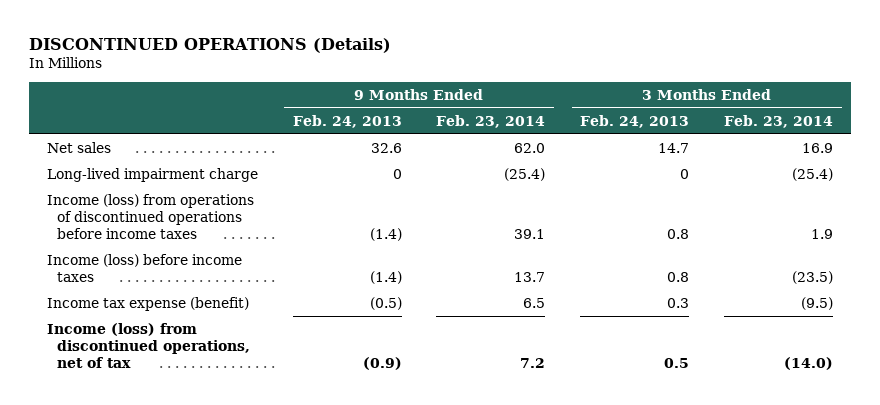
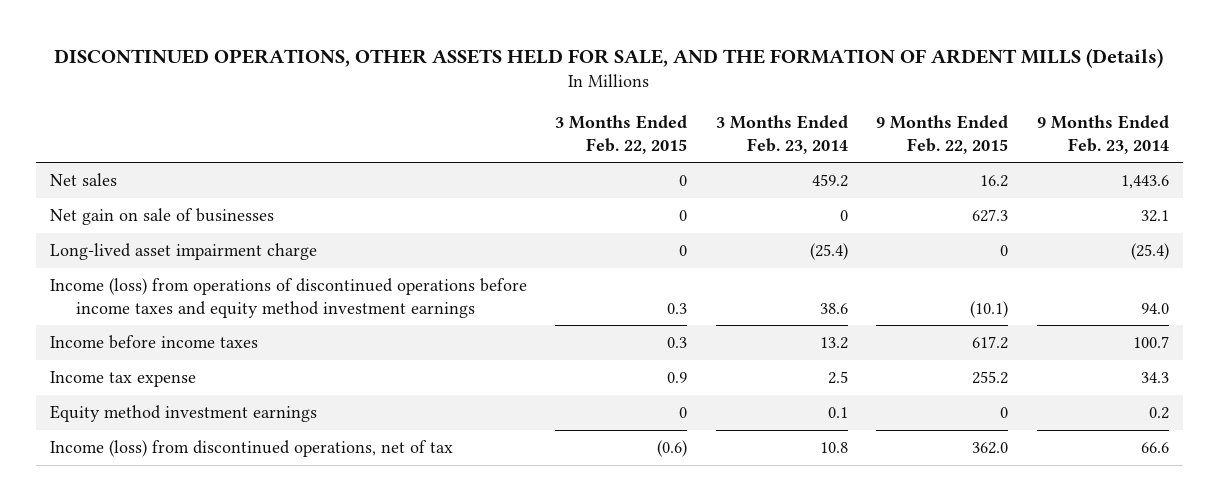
[29,38,392,54] DISCONTINUED OPERATIONS (Details) -> [54,48,1164,69] DISCONTINUED OPERATIONS, OTHER ASSETS HELD FOR SALE, AND THE FORMATION OF ARDENT MILLS (Details)
[292,114,402,128] Feb. 24, 2013 -> none
[580,114,690,128] Feb. 24, 2013 -> none
none -> [555,115,688,154] 3 Months Ended Feb. 22, 2015
none -> [876,115,1009,154] 9 Months Ended Feb. 22, 2015
[514,142,546,153] 62.0 -> [1120,175,1169,190] 1,443.6
[802,142,834,153] 16.9 -> [811,174,848,188] 459.2
none -> [49,208,274,226] Net gain on sale of businesses
[46,167,258,182] Long-lived impairment charge -> [49,243,317,261] Long-lived asset impairment charge
[46,193,254,240] Income (loss) from operations of discontinued operations before income taxes -> [49,278,527,318] Income (loss) from operations of discontinued operations before income taxes and equity method investment earnings
[514,229,546,240] 39.1 -> [1140,302,1169,314] 94.0
[811,229,834,240] 1.9 -> [819,302,848,314] 38.6
[46,253,242,283] Income (loss) before income taxes -> [49,335,258,350] Income before income taxes
[514,272,546,283] 13.7 -> [1132,336,1169,349] 100.7
[792,271,834,285] (23.5) -> [819,337,848,350] 13.2
[46,296,249,311] Income tax expense (benefit) -> [49,371,196,388] Income tax expense
[523,297,546,308] 6.5 -> [1140,372,1169,384] 34.3
[801,296,834,310] (9.5) -> [827,371,848,385] 2.5
none -> [49,405,317,423] Equity method investment earnings
[520,358,546,369] 7.2 -> [1140,442,1169,454] 66.6
[784,357,834,371] (14.0) -> [819,442,848,454] 10.8

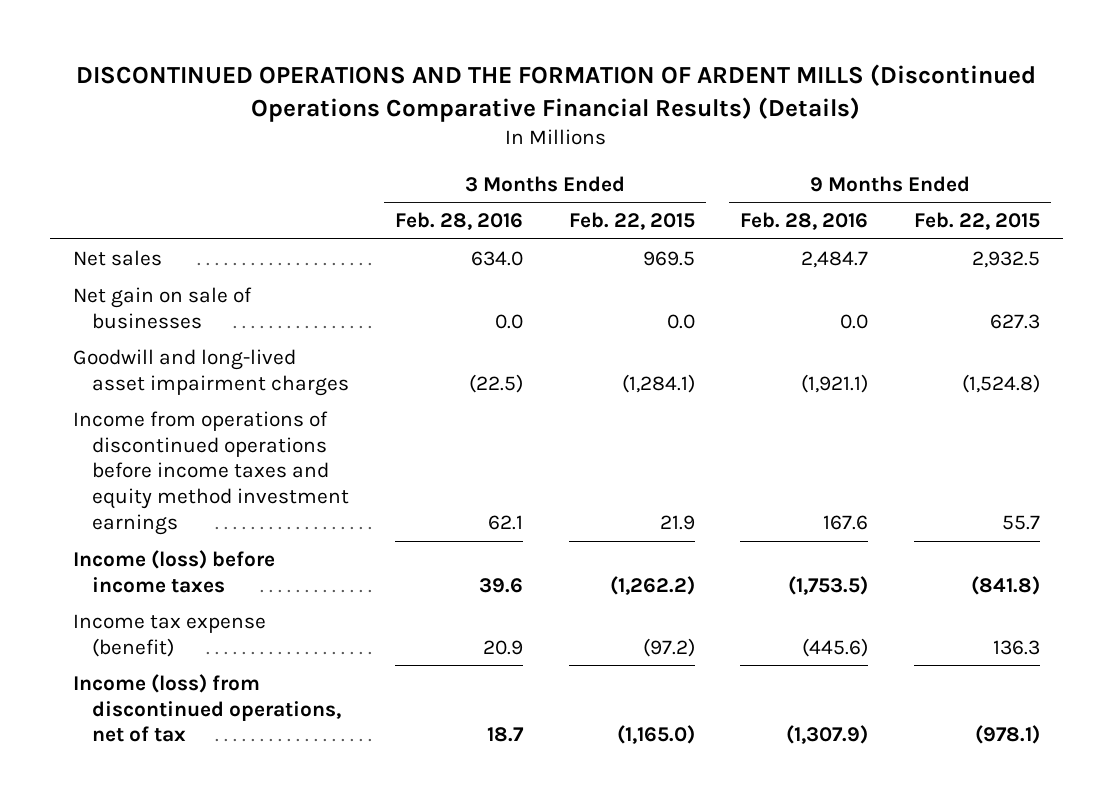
[54,48,1164,69] DISCONTINUED OPERATIONS, OTHER ASSETS HELD FOR SALE, AND THE FORMATION OF ARDENT MILLS (Details) -> [76,63,1037,122] DISCONTINUED OPERATIONS AND THE FORMATION OF ARDENT MILLS (Discontinued Operations Comparative Financial Results) (Details)
[715,115,848,154] 3 Months Ended Feb. 23, 2014 -> none
[1036,115,1169,154] 9 Months Ended Feb. 23, 2014 -> none
none -> [395,212,524,231] Feb. 28, 2016
none -> [740,212,869,231] Feb. 28, 2016
[49,405,317,423] Equity method investment earnings -> none
[679,175,688,187] 0 -> [642,251,695,267] 969.5
[980,175,1009,188] 16.2 -> [971,251,1040,269] 2,932.5
[679,210,688,222] 0 -> [666,313,695,329] 0.0
[49,243,317,261] Long-lived asset impairment charge -> [72,349,350,396] Goodwill and long-lived asset impairment charges
[679,245,688,257] 0 -> [621,373,695,393] (1,284.1)
[1000,245,1009,257] 0 -> [961,373,1040,393] (1,524.8)
[49,278,527,318] Income (loss) from operations of discontinued operations before income taxes and equity method investment earnings -> [72,411,350,535] Income from operations of discontinued operations before income taxes and equity method investment earnings
[667,302,688,314] 0.3 -> [659,514,695,530] 21.9
[970,300,1009,318] (10.1) -> [1001,514,1040,530] 55.7
[49,335,258,350] Income before income taxes -> [72,550,275,593] Income (loss) before income taxes
[667,337,688,349] 0.3 -> [609,575,695,595] (1,262.2)
[972,336,1009,350] 617.2 -> [970,575,1040,595] (841.8)
[49,371,196,388] Income tax expense -> [72,614,266,657] Income tax expense (benefit)
[667,372,688,384] 0.9 -> [642,637,695,657] (97.2)
[972,371,1009,385] 255.2 -> [992,639,1040,655] 136.3
[657,440,688,458] (0.6) -> [616,725,695,745] (1,165.0)
[972,442,1009,455] 362.0 -> [974,725,1040,745] (978.1)

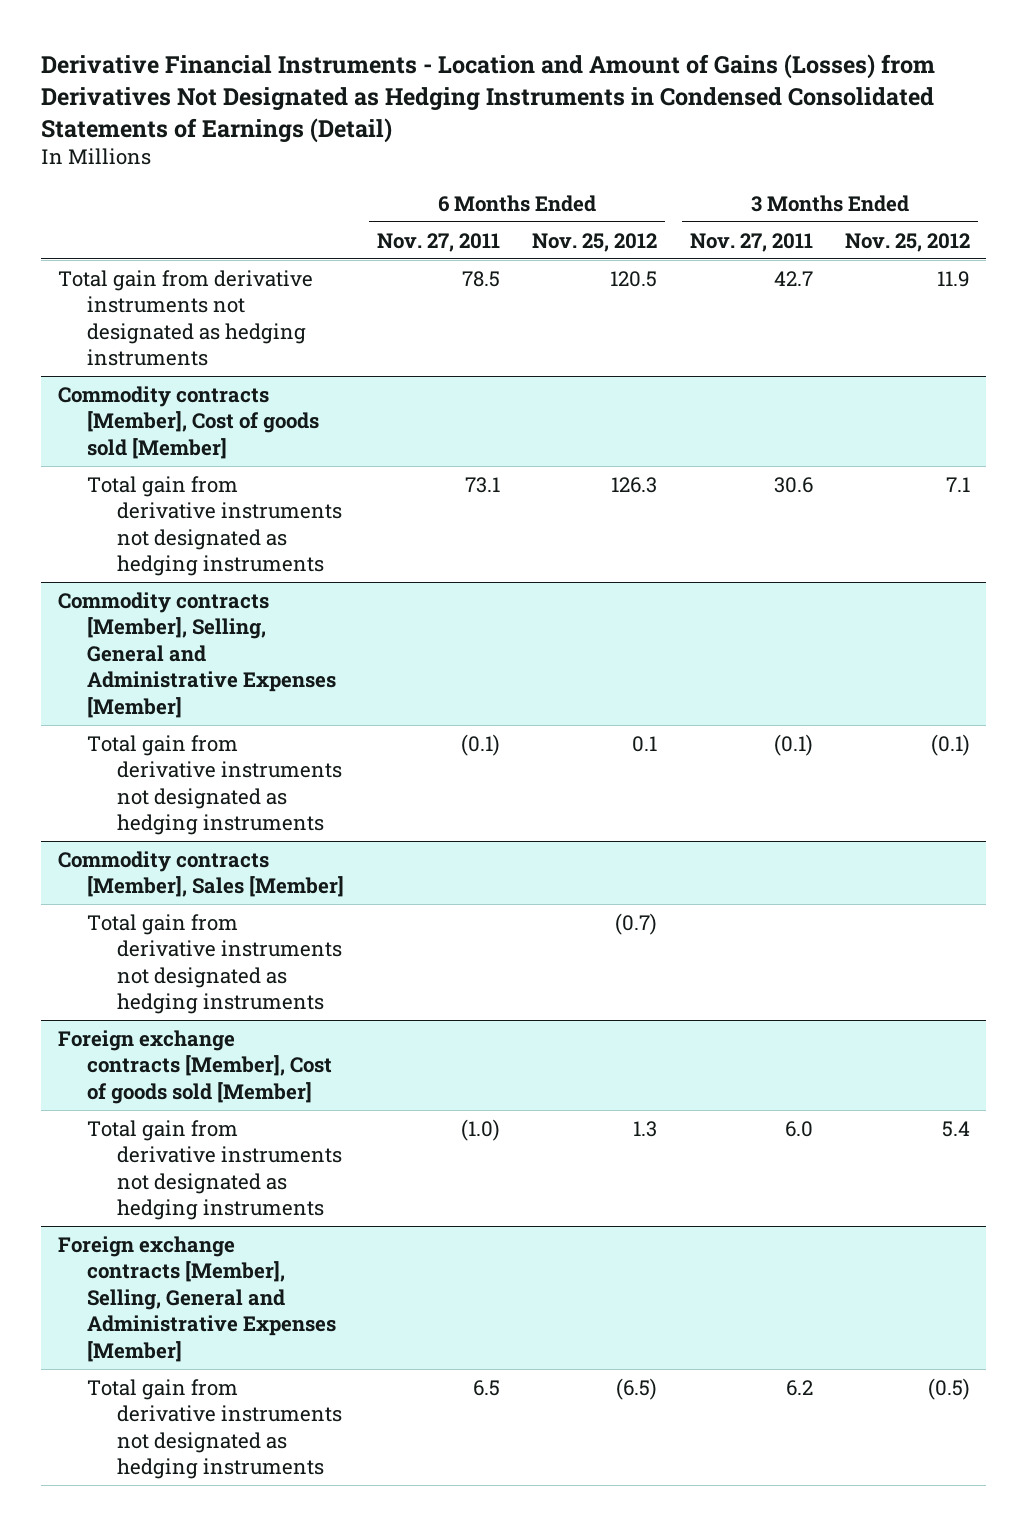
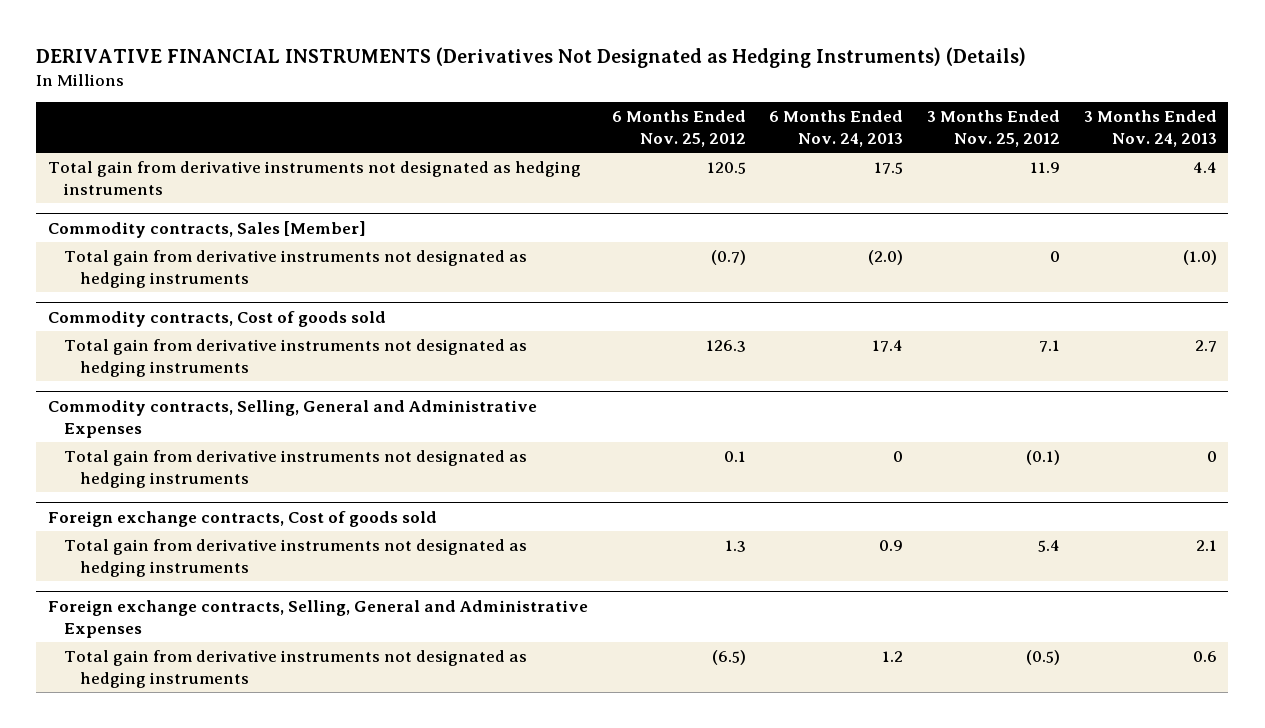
[41,54,936,143] Derivative Financial Instruments - Location and Amount of Gains (Losses) from Derivatives Not Designated as Hedging Instruments in Condensed Consolidated Statements of Earnings (Detail) -> [36,46,1027,68] DERIVATIVE FINANCIAL INSTRUMENTS (Derivatives Not Designated as Hedging Instruments) (Details)
[376,232,500,252] Nov. 27, 2011 -> none
[689,232,813,252] Nov. 27, 2011 -> none
none -> [769,110,904,148] 6 Months Ended Nov. 24, 2013
none -> [1083,110,1217,148] 3 Months Ended Nov. 24, 2013
none -> [48,220,367,238] Commodity contracts, Sales [Member]
none -> [64,249,528,288] Total gain from derivative instruments not designated as hedging instruments
[57,385,320,459] Commodity contracts [Member], Cost of goods sold [Member] -> [48,310,387,327] Commodity contracts, Cost of goods sold
[57,591,337,718] Commodity contracts [Member], Selling, General and Administrative Expenses [Member] -> [48,399,538,438] Commodity contracts, Selling, General and Administrative Expenses
[57,850,345,898] Commodity contracts [Member], Sales [Member] -> none
[87,913,343,1015] Total gain from derivative instruments not designated as hedging instruments -> none
[57,1029,333,1104] Foreign exchange contracts [Member], Cost of goods sold [Member] -> [48,510,438,527] Foreign exchange contracts, Cost of goods sold
[57,1235,337,1362] Foreign exchange contracts [Member], Selling, General and Administrative Expenses [Member] -> [48,599,589,638] Foreign exchange contracts, Selling, General and Administrative Expenses

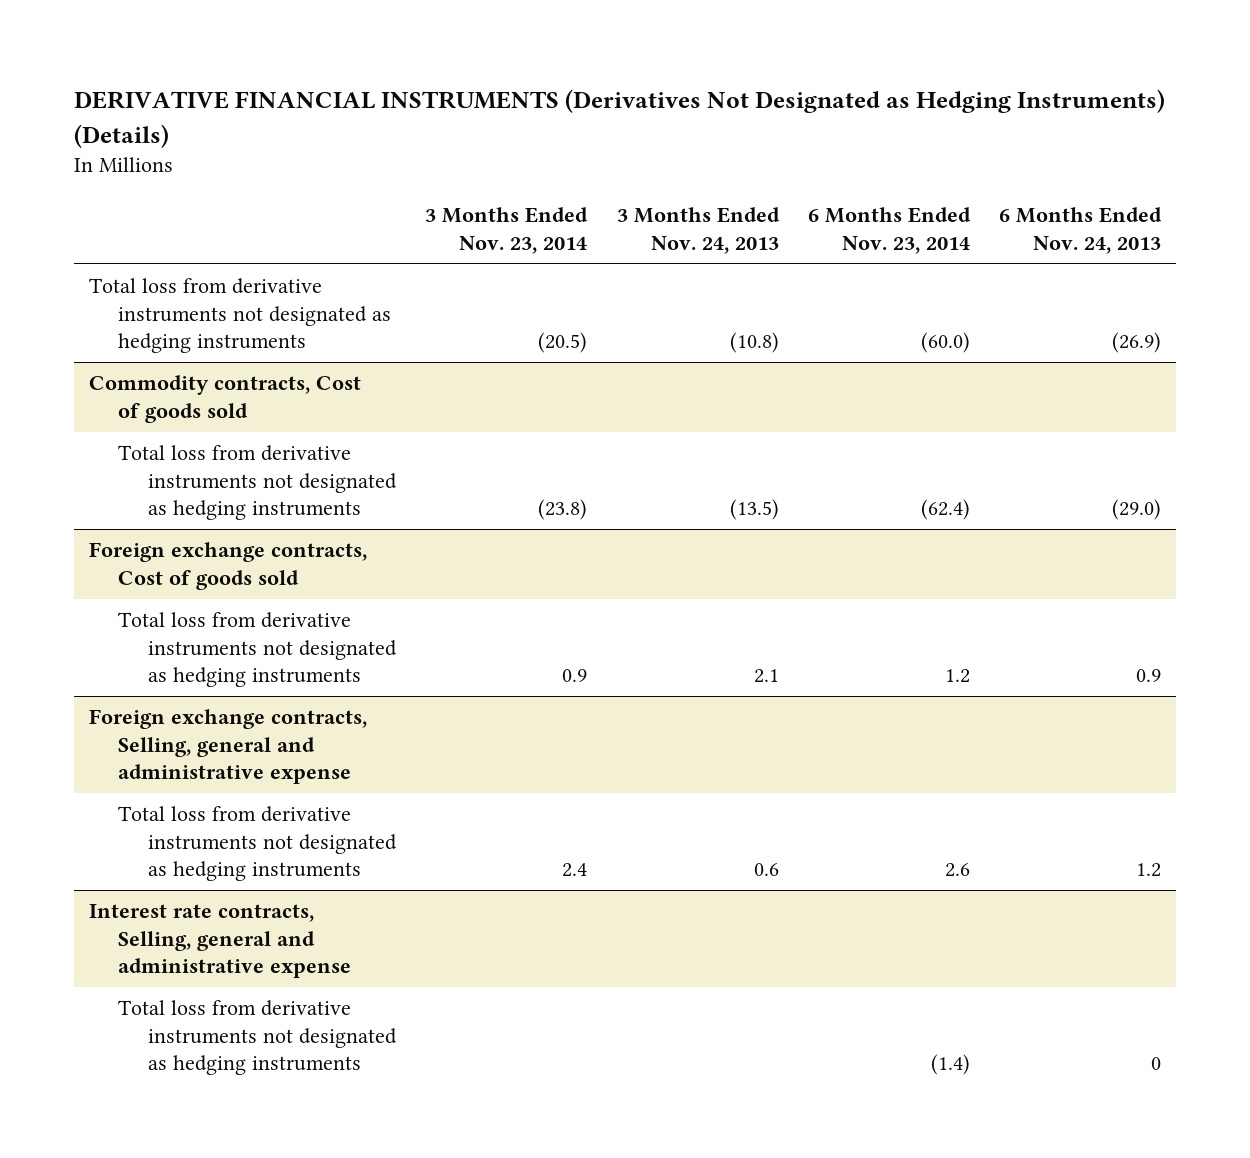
[611,110,746,148] 6 Months Ended Nov. 25, 2012 -> none
[926,110,1060,148] 3 Months Ended Nov. 25, 2012 -> none
none -> [425,207,589,254] 3 Months Ended Nov. 23, 2014
none -> [807,207,971,254] 6 Months Ended Nov. 23, 2014
[48,220,367,238] Commodity contracts, Sales [Member] -> none
[64,249,528,288] Total gain from derivative instruments not designated as hedging instruments -> none
[48,160,582,195] Total gain from derivative instruments not designated as hedging instruments -> [89,278,392,353] Total loss from derivative instruments not designated as hedging instruments
[874,161,904,174] 17.5 -> [1112,331,1162,353] (26.9)
[1192,161,1217,173] 4.4 -> [729,331,779,353] (10.8)
[48,399,538,438] Commodity contracts, Selling, General and Administrative Expenses -> none
[64,449,528,488] Total gain from derivative instruments not designated as hedging instruments -> none
[64,338,528,377] Total gain from derivative instruments not designated as hedging instruments -> [118,445,397,520] Total loss from derivative instruments not designated as hedging instruments
[872,339,904,352] 17.4 -> [1112,498,1162,520] (29.0)
[1194,339,1217,352] 2.7 -> [729,498,779,520] (13.5)
[64,538,528,577] Total gain from derivative instruments not designated as hedging instruments -> [118,612,397,687] Total loss from derivative instruments not designated as hedging instruments
[48,599,589,638] Foreign exchange contracts, Selling, General and Administrative Expenses -> [89,709,368,784] Foreign exchange contracts, Selling, general and administrative expense
[64,649,528,688] Total gain from derivative instruments not designated as hedging instruments -> [118,806,397,881] Total loss from derivative instruments not designated as hedging instruments
none -> [89,904,352,978] Interest rate contracts, Selling, general and administrative expense
none -> [118,1000,397,1075] Total loss from derivative instruments not designated as hedging instruments

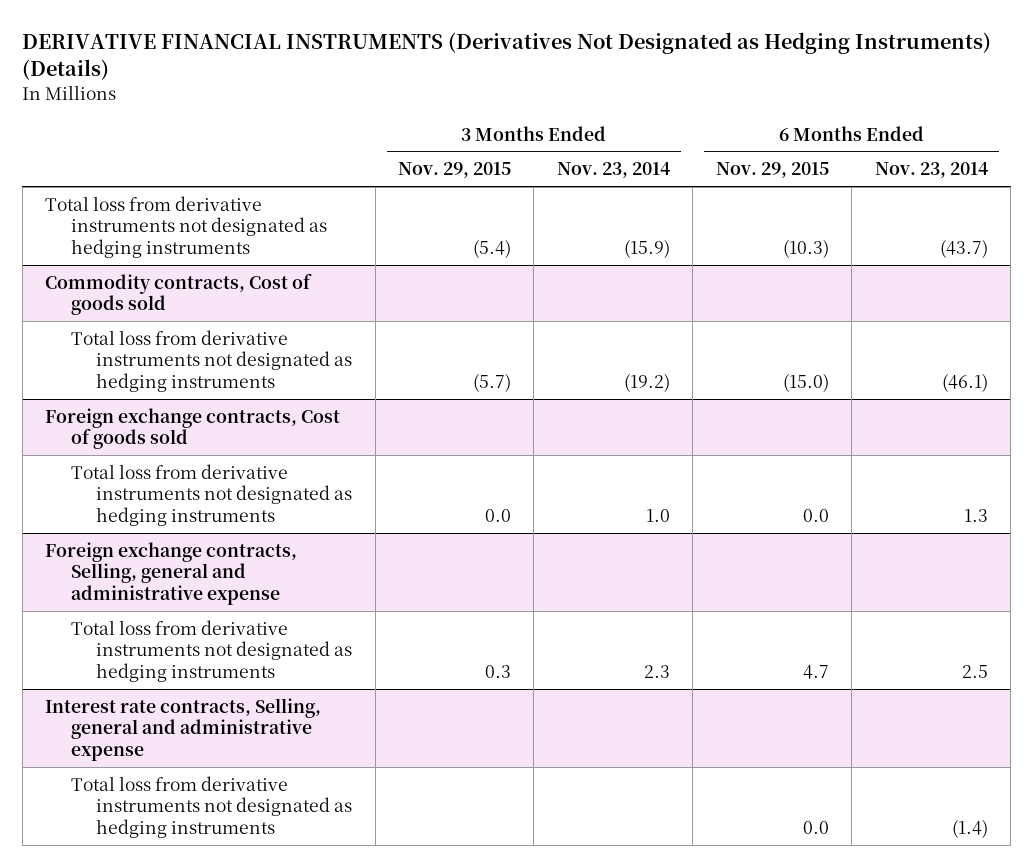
[616,207,780,254] 3 Months Ended Nov. 24, 2013 -> none
[999,207,1163,254] 6 Months Ended Nov. 24, 2013 -> none
none -> [398,162,512,179] Nov. 29, 2015
none -> [715,162,829,179] Nov. 29, 2015
[538,331,588,353] (20.5) -> [623,238,670,258] (15.9)
[920,331,970,353] (60.0) -> [939,238,988,258] (43.7)
[538,498,588,520] (23.8) -> [623,372,670,392] (19.2)
[920,498,970,520] (62.4) -> [941,372,988,392] (46.1)
[562,668,588,682] 0.9 -> [645,508,670,522] 1.0
[944,668,970,683] 1.2 -> [963,508,988,522] 1.3
[562,862,588,877] 2.4 -> [643,664,670,678] 2.3
[944,862,970,877] 2.6 -> [961,664,988,678] 2.5

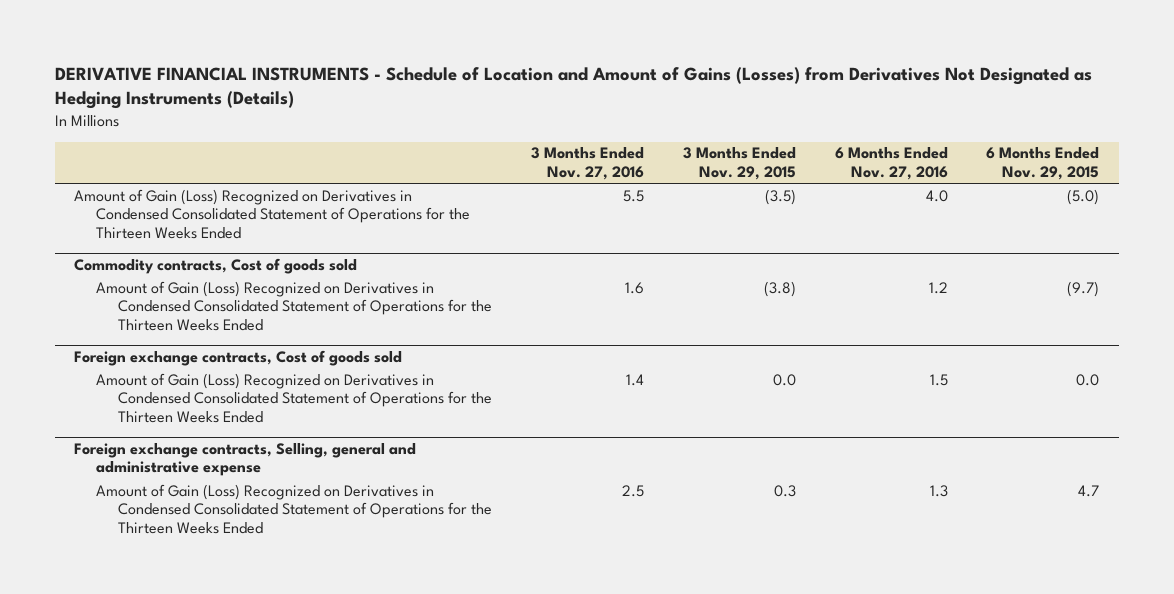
[22,32,992,81] DERIVATIVE FINANCIAL INSTRUMENTS (Derivatives Not Designated as Hedging Instruments) (Details) -> [54,66,1092,110] DERIVATIVE FINANCIAL INSTRUMENTS - Schedule of Location and Amount of Gains (Losses) from Derivatives Not Designated as Hedging Instruments (Details)
[556,162,670,179] Nov. 23, 2014 -> none
[874,162,988,179] Nov. 23, 2014 -> none
none -> [531,147,645,180] 3 Months Ended Nov. 27, 2016
none -> [834,147,948,180] 6 Months Ended Nov. 27, 2016
[45,195,327,258] Total loss from derivative instruments not designated as hedging instruments -> none
none -> [74,188,471,239] Amount of Gain (Loss) Recognized on Derivatives in Condensed Consolidated Statement of Operations for the Thirteen Weeks Ended
[70,329,353,392] Total loss from derivative instruments not designated as hedging instruments -> none
none -> [96,280,493,331] Amount of Gain (Loss) Recognized on Derivatives in Condensed Consolidated Statement of Operations for the Thirteen Weeks Ended
[70,463,353,526] Total loss from derivative instruments not designated as hedging instruments -> [96,372,493,423] Amount of Gain (Loss) Recognized on Derivatives in Condensed Consolidated Statement of Operations for the Thirteen Weeks Ended
[45,697,322,761] Interest rate contracts, Selling, general and administrative expense -> none
[70,775,353,838] Total loss from derivative instruments not designated as hedging instruments -> none
[70,619,353,682] Total loss from derivative instruments not designated as hedging instruments -> [96,483,493,534] Amount of Gain (Loss) Recognized on Derivatives in Condensed Consolidated Statement of Operations for the Thirteen Weeks Ended

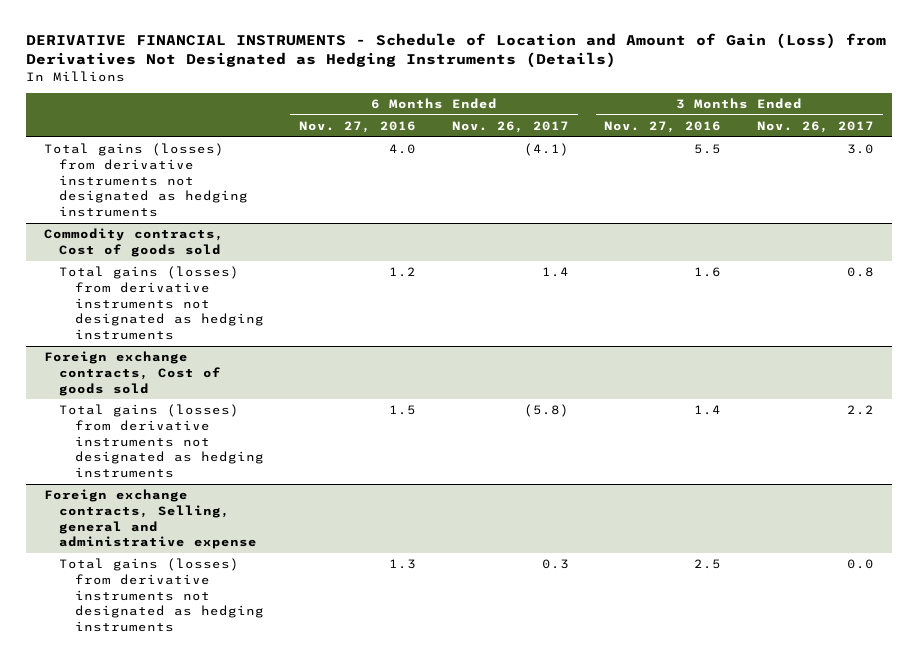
[54,66,1092,110] DERIVATIVE FINANCIAL INSTRUMENTS - Schedule of Location and Amount of Gains (Losses) from Derivatives Not Designated as Hedging Instruments (Details) -> [26,33,887,69] DERIVATIVE FINANCIAL INSTRUMENTS - Schedule of Location and Amount of Gain (Loss) from Derivatives Not Designated as Hedging Instruments (Details)
[682,147,796,180] 3 Months Ended Nov. 29, 2015 -> none
[986,147,1100,180] 6 Months Ended Nov. 29, 2015 -> none
none -> [451,120,569,133] Nov. 26, 2017
none -> [756,120,874,133] Nov. 26, 2017
[74,188,471,239] Amount of Gain (Loss) Recognized on Derivatives in Condensed Consolidated Statement of Operations for the Thirteen Weeks Ended -> [44,143,249,217] Total gains (losses) from derivative instruments not designated as hedging instruments
[96,280,493,331] Amount of Gain (Loss) Recognized on Derivatives in Condensed Consolidated Statement of Operations for the Thirteen Weeks Ended -> [59,266,264,340] Total gains (losses) from derivative instruments not designated as hedging instruments
[96,372,493,423] Amount of Gain (Loss) Recognized on Derivatives in Condensed Consolidated Statement of Operations for the Thirteen Weeks Ended -> [59,404,264,478] Total gains (losses) from derivative instruments not designated as hedging instruments
[96,483,493,534] Amount of Gain (Loss) Recognized on Derivatives in Condensed Consolidated Statement of Operations for the Thirteen Weeks Ended -> [59,558,264,632] Total gains (losses) from derivative instruments not designated as hedging instruments

